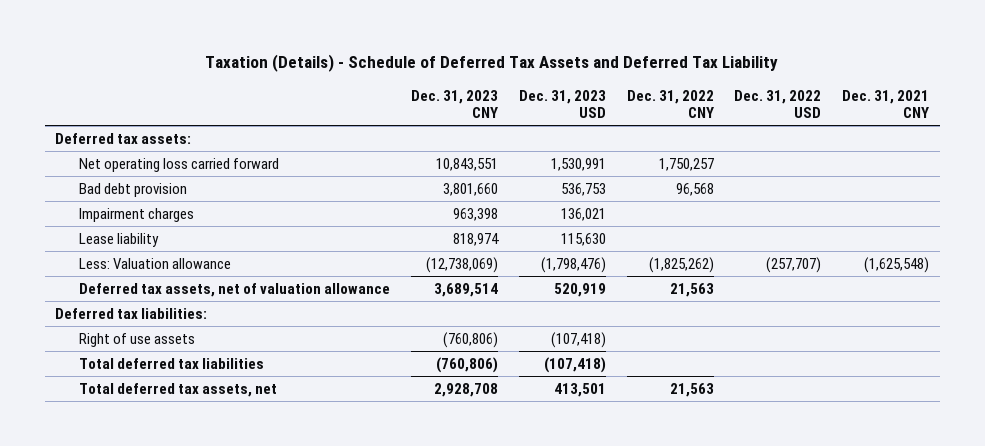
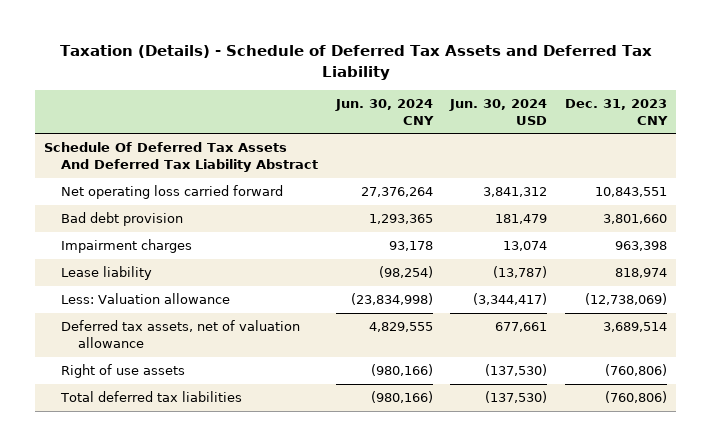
[518,89,606,118] Dec. 31, 2023 USD -> none
[626,89,714,118] Dec. 31, 2022 CNY -> none
[734,89,822,118] Dec. 31, 2022 USD -> none
[842,89,930,118] Dec. 31, 2021 CNY -> none
none -> [334,99,434,125] Jun. 30, 2024 CNY
none -> [449,99,548,125] Jun. 30, 2024 USD
[55,133,192,145] Deferred tax assets: -> none
none -> [44,142,319,172] Schedule Of Deferred Tax Assets And Deferred Tax Liability Abstract
[55,308,208,320] Deferred tax liabilities: -> none
[78,383,277,398] Total deferred tax assets, net -> none

